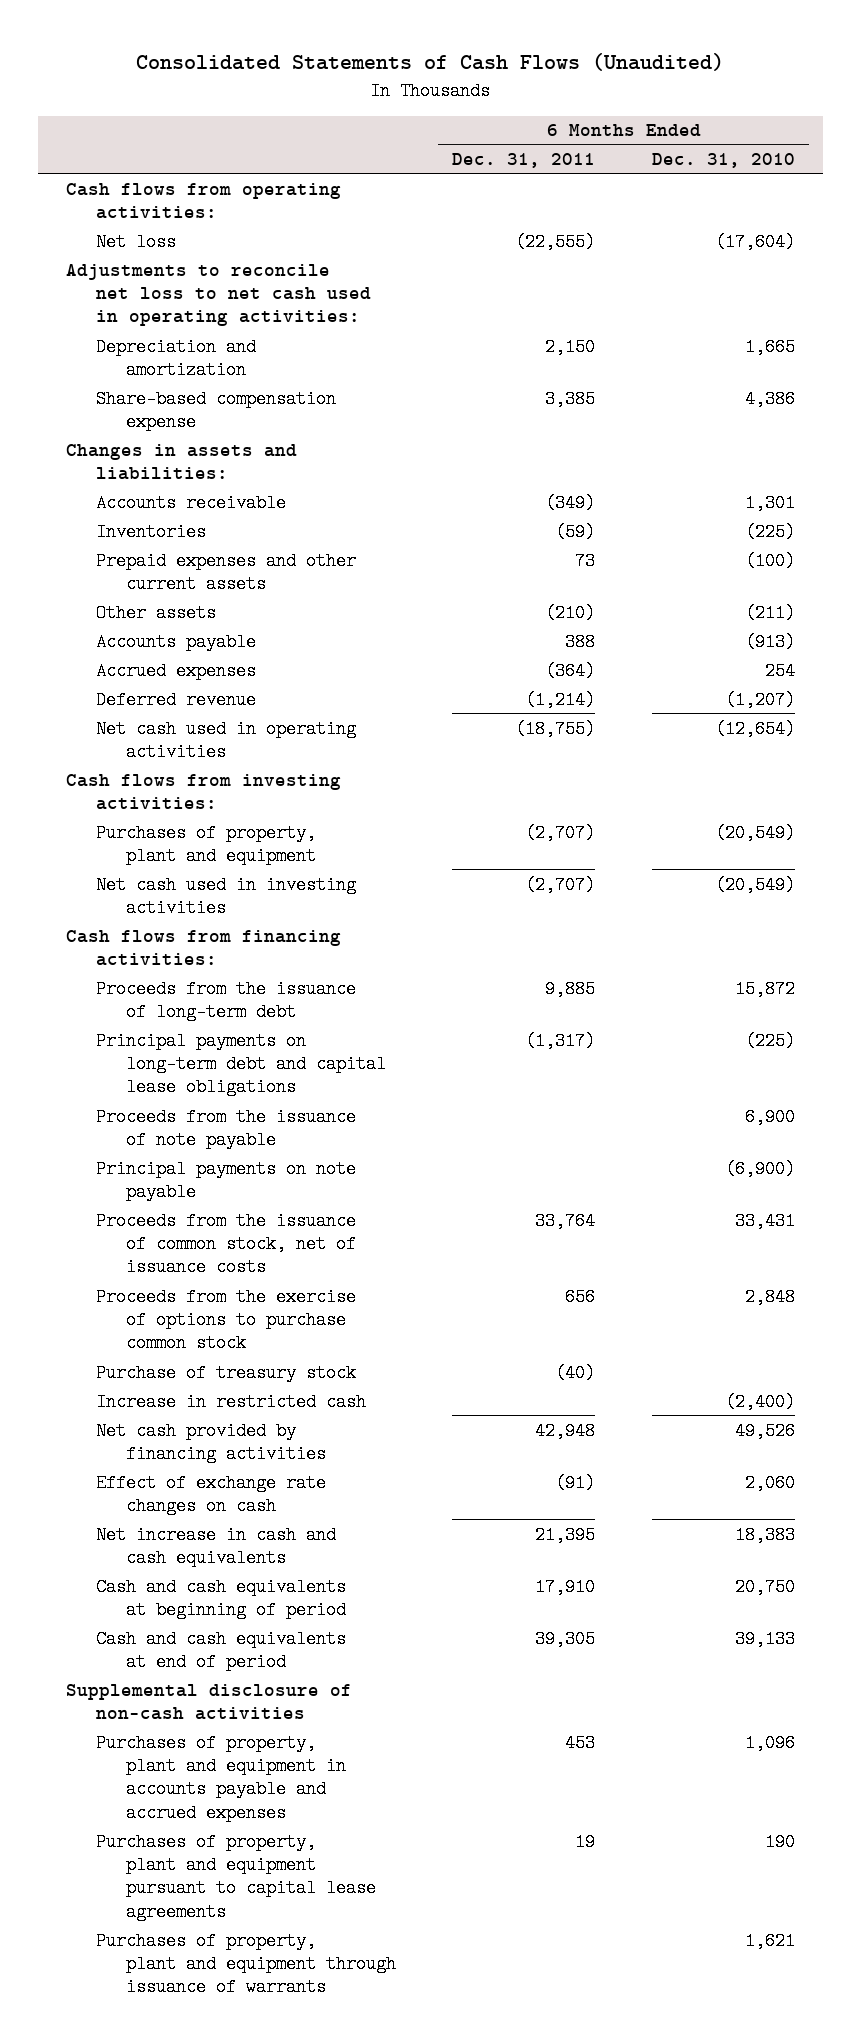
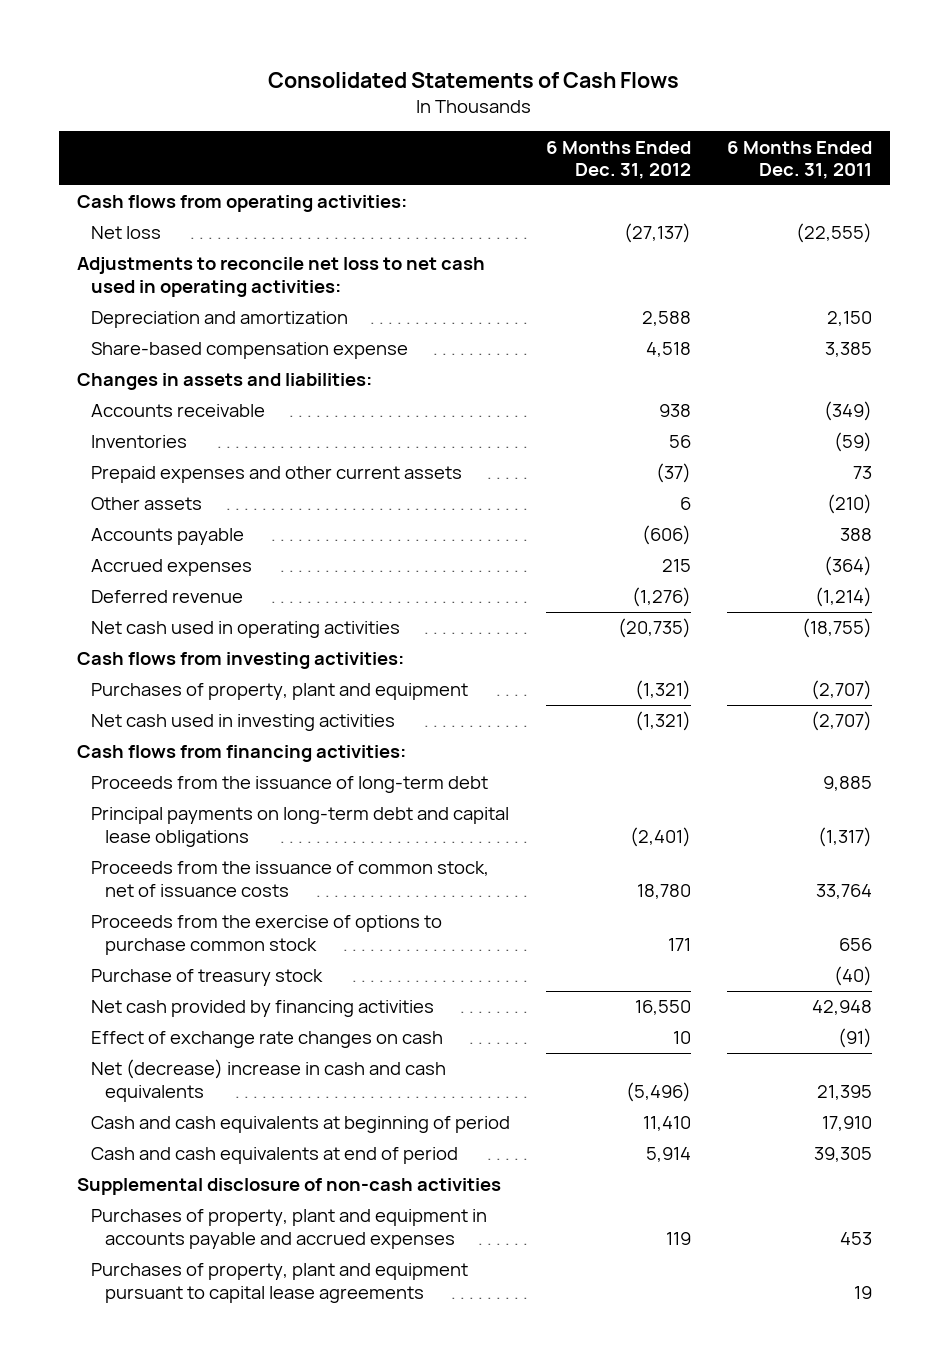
[136,52,725,71] Consolidated Statements of Cash Flows (Unaudited) -> [268,71,680,88] Consolidated Statements of Cash Flows
[651,152,795,168] Dec. 31, 2010 -> none
none -> [545,140,691,179] 6 Months Ended Dec. 31, 2012
[96,1107,357,1149] Proceeds from the issuance of note payable -> none
[96,1159,357,1201] Principal payments on note payable -> none
[96,1392,367,1411] Increase in restricted cash -> none
[96,1525,337,1567] Net increase in cash and cash equivalents -> [91,1059,447,1102] Net (decrease) increase in cash and cash equivalents
[96,1931,397,1997] Purchases of property, plant and equipment through issuance of warrants -> none

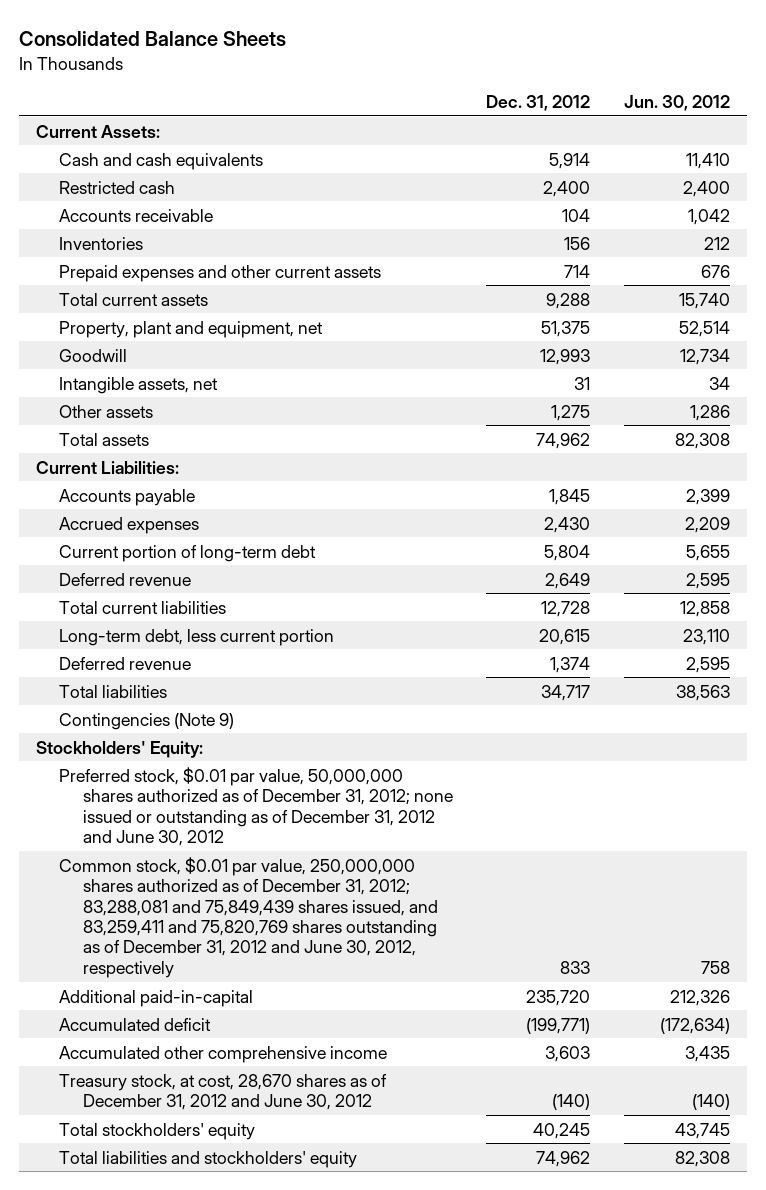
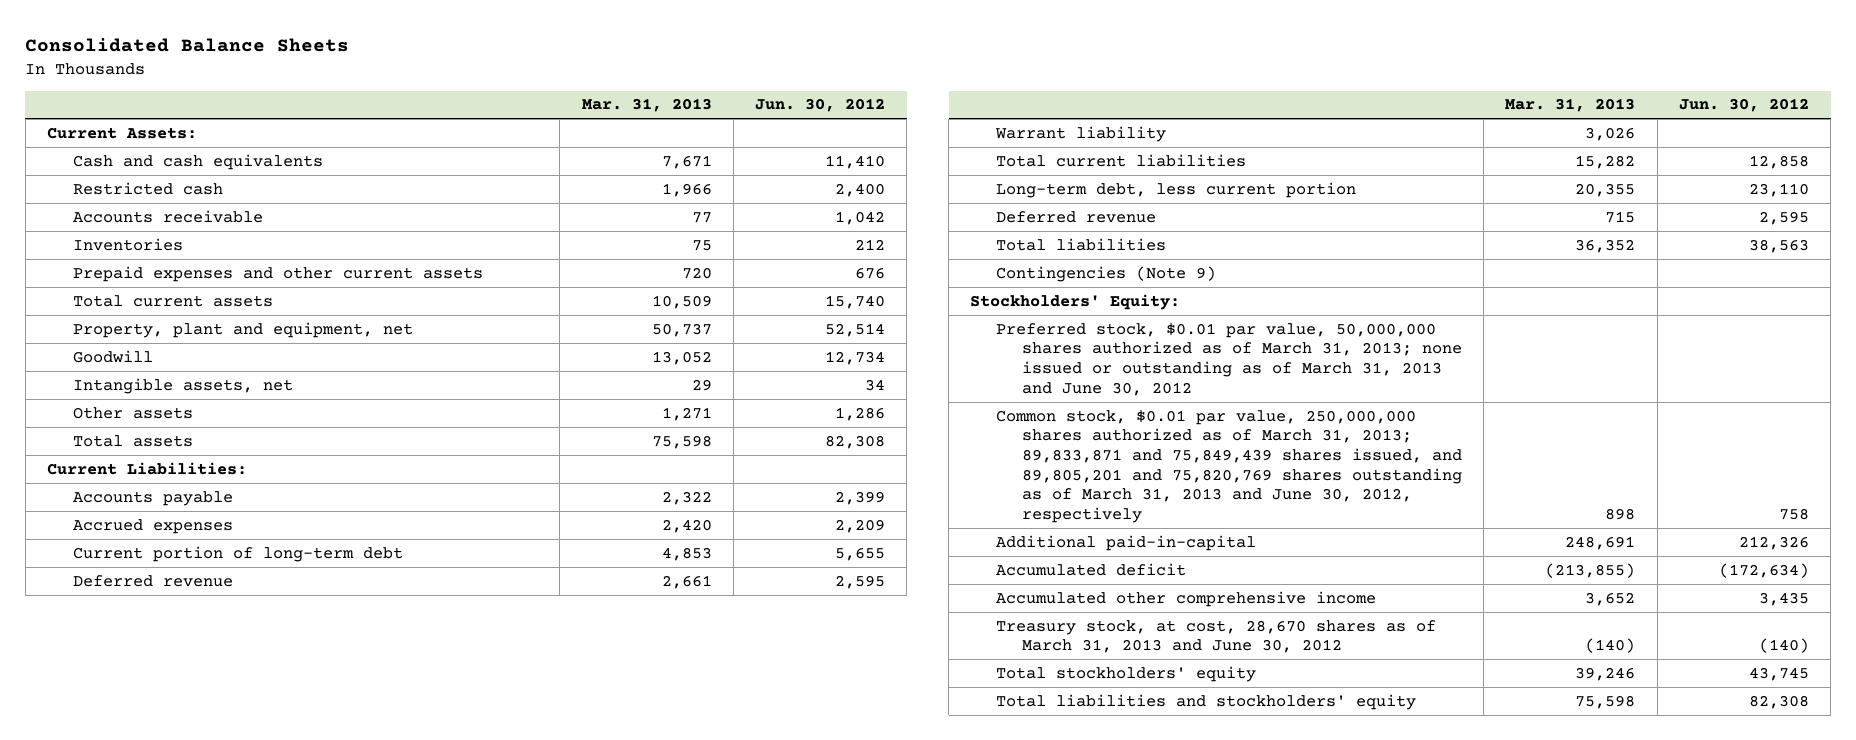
[486,94,591,111] Dec. 31, 2012 -> none
none -> [581,98,712,113] Mar. 31, 2013
none -> [995,125,1167,142] Warrant liability
[59,766,453,846] Preferred stock, $0.01 par value, 50,000,000 shares authorized as of December 31, 2012; none issued or outstanding as of December 31, 2012 and June 30, 2012 -> [996,322,1462,396] Preferred stock, $0.01 par value, 50,000,000 shares authorized as of March 31, 2013; none issued or outstanding as of March 31, 2013 and June 30, 2012
[59,856,438,978] Common stock, $0.01 par value, 250,000,000 shares authorized as of December 31, 2012; 83,288,081 and 75,849,439 shares issued, and 83,259,411 and 75,820,769 shares outstanding as of December 31, 2012 and June 30, 2012, respectively -> [996,409,1462,523] Common stock, $0.01 par value, 250,000,000 shares authorized as of March 31, 2013; 89,833,871 and 75,849,439 shares issued, and 89,805,201 and 75,820,769 shares outstanding as of March 31, 2013 and June 30, 2012, respectively
[59,1073,388,1111] Treasury stock, at cost, 28,670 shares as of December 31, 2012 and June 30, 2012 -> [996,619,1437,654] Treasury stock, at cost, 28,670 shares as of March 31, 2013 and June 30, 2012

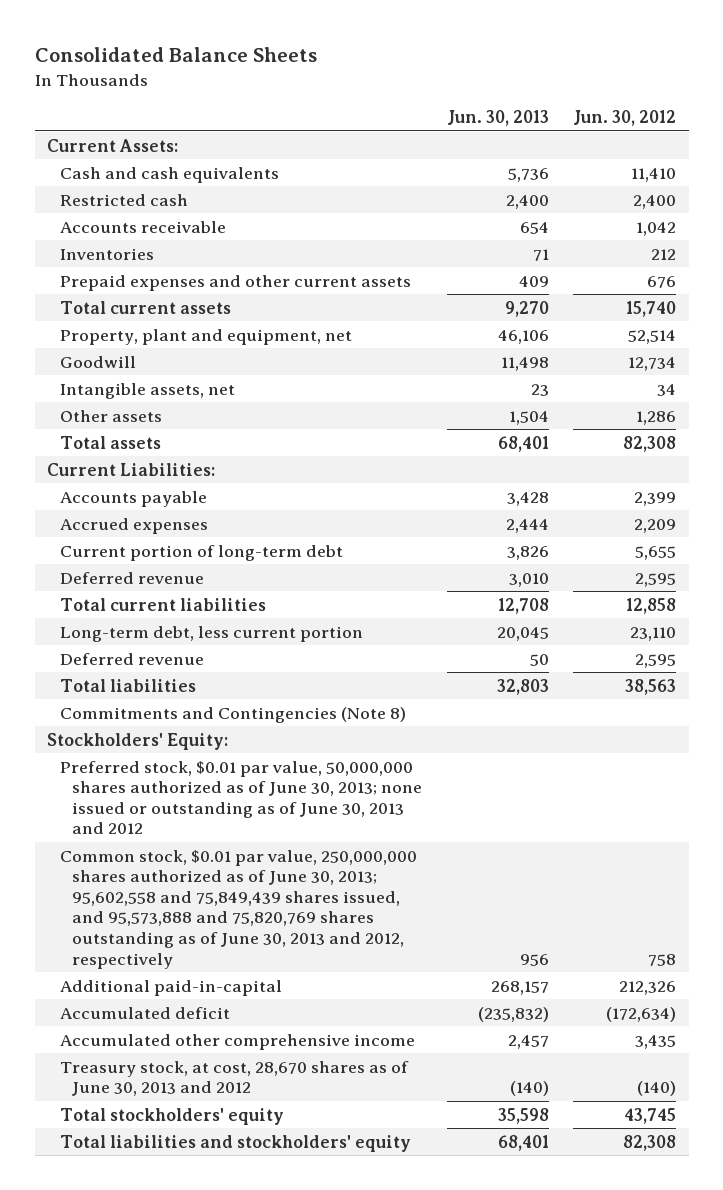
[581,98,712,113] Mar. 31, 2013 -> none
none -> [446,110,549,127] Jun. 30, 2013
[995,125,1167,142] Warrant liability -> none
[996,265,1217,282] Contingencies (Note 9) -> [59,706,406,723] Commitments and Contingencies (Note 8)
[996,322,1462,396] Preferred stock, $0.01 par value, 50,000,000 shares authorized as of March 31, 2013; none issued or outstanding as of March 31, 2013 and June 30, 2012 -> [59,760,423,835] Preferred stock, $0.01 par value, 50,000,000 shares authorized as of June 30, 2013; none issued or outstanding as of June 30, 2013 and 2012
[996,409,1462,523] Common stock, $0.01 par value, 250,000,000 shares authorized as of March 31, 2013; 89,833,871 and 75,849,439 shares issued, and 89,805,201 and 75,820,769 shares outstanding as of March 31, 2013 and June 30, 2012, respectively -> [59,849,417,969] Common stock, $0.01 par value, 250,000,000 shares authorized as of June 30, 2013; 95,602,558 and 75,849,439 shares issued, and 95,573,888 and 75,820,769 shares outstanding as of June 30, 2013 and 2012, respectively
[996,619,1437,654] Treasury stock, at cost, 28,670 shares as of March 31, 2013 and June 30, 2012 -> [59,1060,409,1097] Treasury stock, at cost, 28,670 shares as of June 30, 2013 and 2012

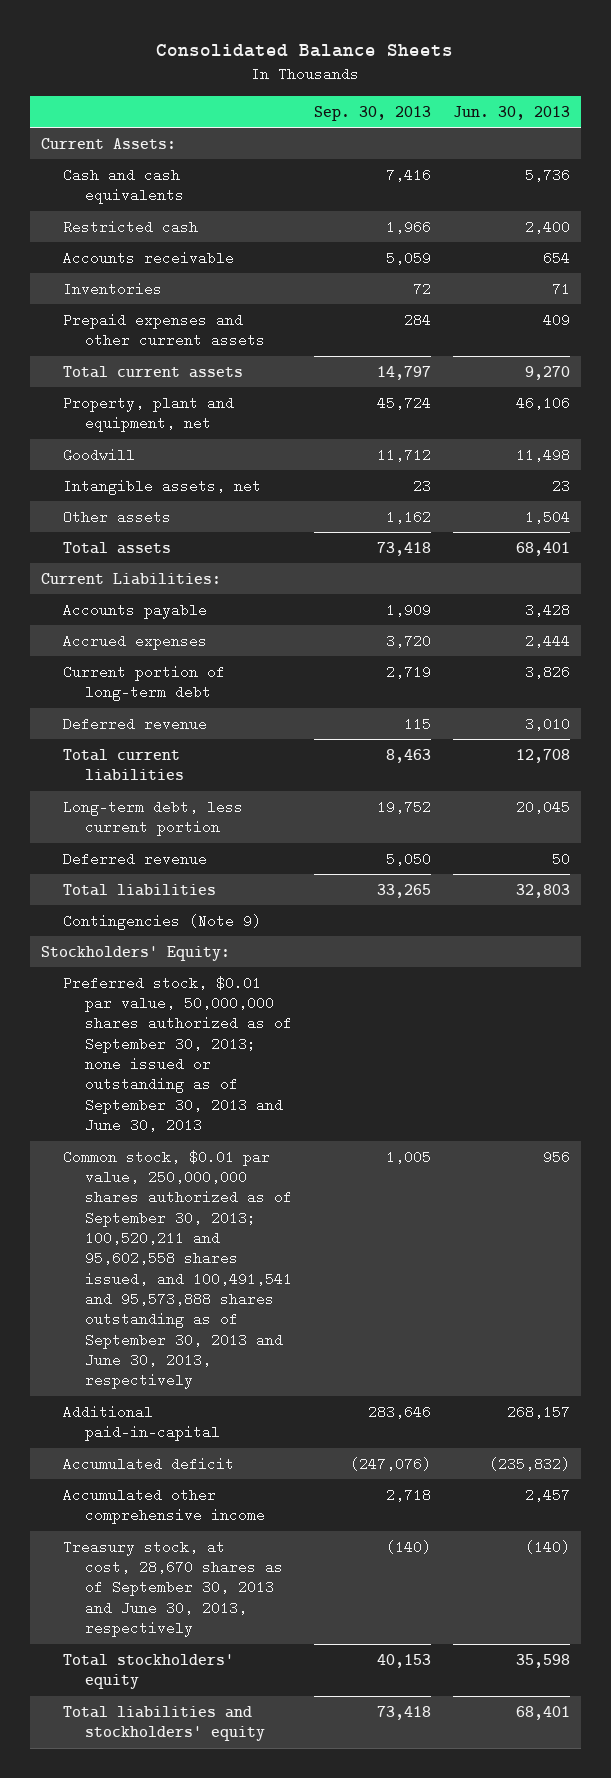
[573,110,677,127] Jun. 30, 2012 -> none
none -> [313,105,431,121] Sep. 30, 2013
[59,706,406,723] Commitments and Contingencies (Note 8) -> [62,913,261,930] Contingencies (Note 9)
[59,760,423,835] Preferred stock, $0.01 par value, 50,000,000 shares authorized as of June 30, 2013; none issued or outstanding as of June 30, 2013 and 2012 -> [62,975,292,1133] Preferred stock, $0.01 par value, 50,000,000 shares authorized as of September 30, 2013; none issued or outstanding as of September 30, 2013 and June 30, 2013
[59,849,417,969] Common stock, $0.01 par value, 250,000,000 shares authorized as of June 30, 2013; 95,602,558 and 75,849,439 shares issued, and 95,573,888 and 75,820,769 shares outstanding as of June 30, 2013 and 2012, respectively -> [62,1149,292,1390] Common stock, $0.01 par value, 250,000,000 shares authorized as of September 30, 2013; 100,520,211 and 95,602,558 shares issued, and 100,491,541 and 95,573,888 shares outstanding as of September 30, 2013 and June 30, 2013, respectively
[59,1060,409,1097] Treasury stock, at cost, 28,670 shares as of June 30, 2013 and 2012 -> [62,1539,283,1638] Treasury stock, at cost, 28,670 shares as of September 30, 2013 and June 30, 2013, respectively

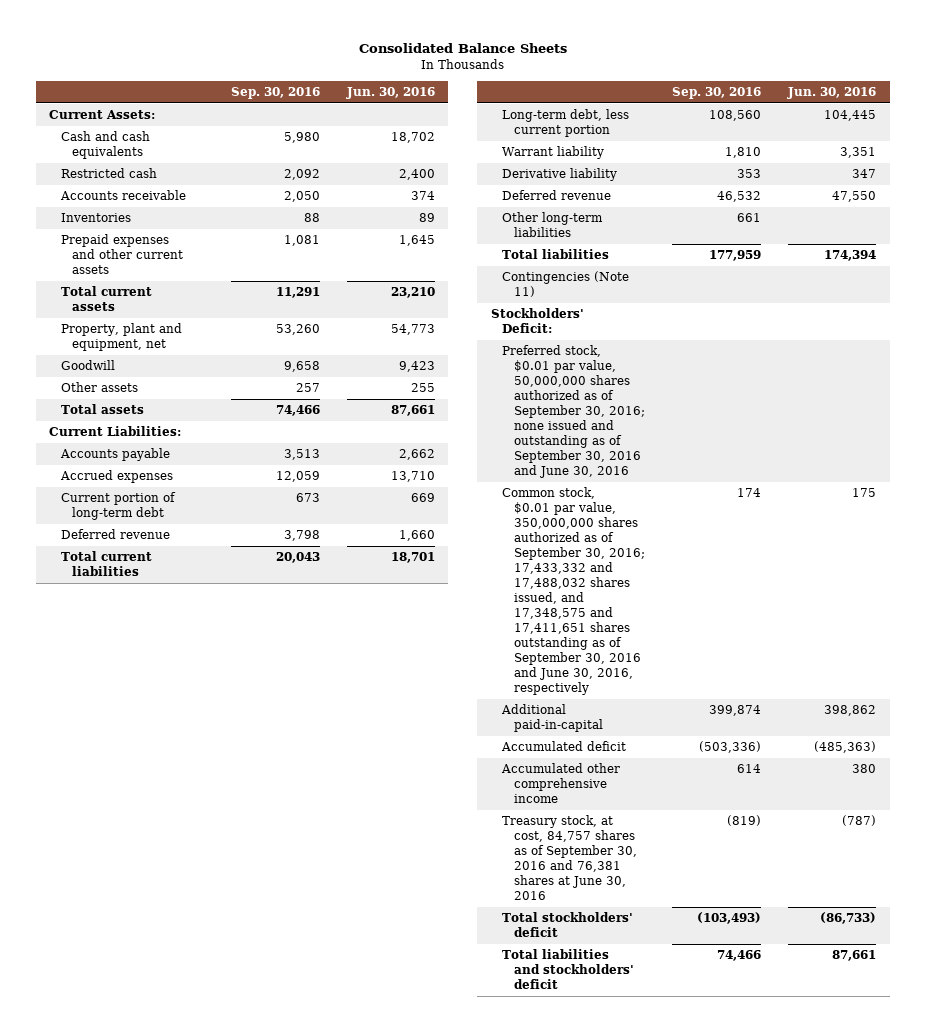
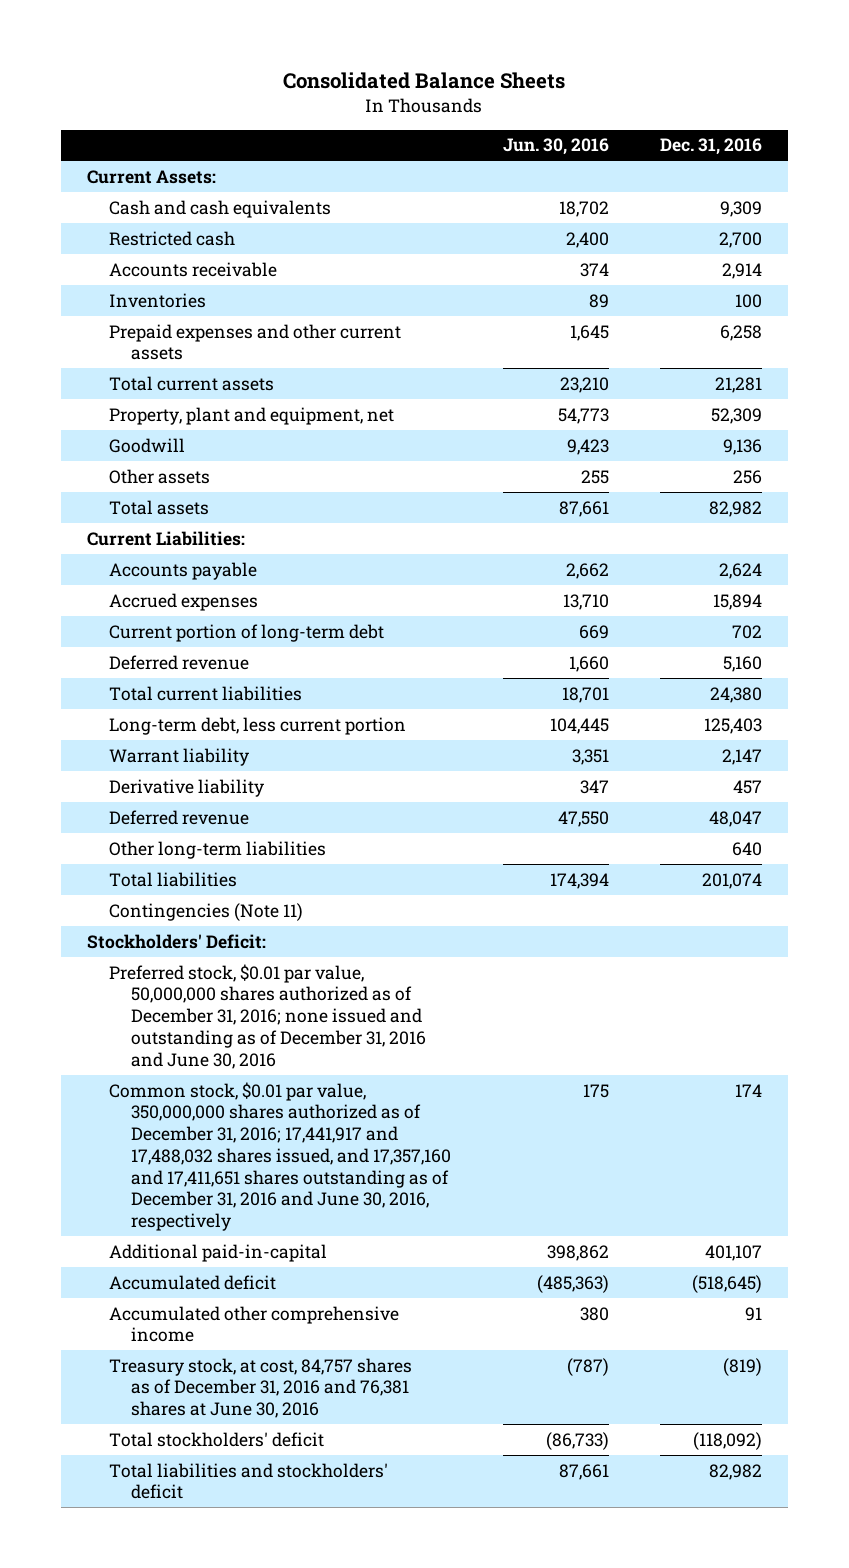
[230,86,320,99] Sep. 30, 2016 -> none
none -> [660,138,763,156] Dec. 31, 2016
[502,345,646,479] Preferred stock, $0.01 par value, 50,000,000 shares authorized as of September 30, 2016; none issued and outstanding as of September 30, 2016 and June 30, 2016 -> [108,963,426,1069] Preferred stock, $0.01 par value, 50,000,000 shares authorized as of December 31, 2016; none issued and outstanding as of December 31, 2016 and June 30, 2016
[502,487,646,695] Common stock, $0.01 par value, 350,000,000 shares authorized as of September 30, 2016; 17,433,332 and 17,488,032 shares issued, and 17,348,575 and 17,411,651 shares outstanding as of September 30, 2016 and June 30, 2016, respectively -> [108,1081,451,1231] Common stock, $0.01 par value, 350,000,000 shares authorized as of December 31, 2016; 17,441,917 and 17,488,032 shares issued, and 17,357,160 and 17,411,651 shares outstanding as of December 31, 2016 and June 30, 2016, respectively
[502,815,638,901] Treasury stock, at cost, 84,757 shares as of September 30, 2016 and 76,381 shares at June 30, 2016 -> [108,1357,412,1419] Treasury stock, at cost, 84,757 shares as of December 31, 2016 and 76,381 shares at June 30, 2016

